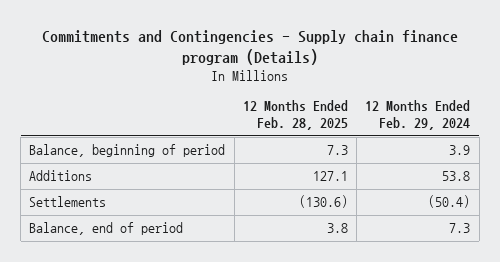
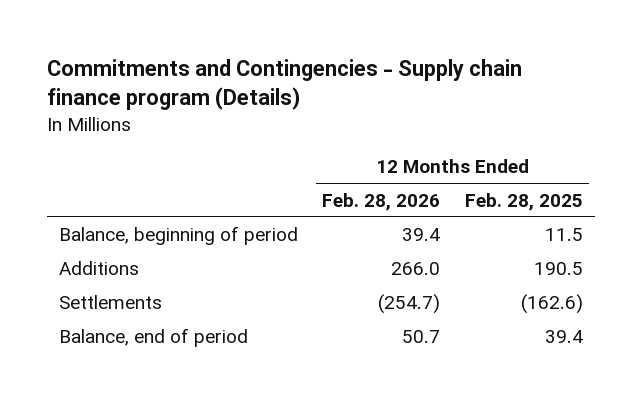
[365,100,471,130] 12 Months Ended Feb. 29, 2024 -> none
none -> [322,192,441,211] Feb. 28, 2026
[326,145,348,156] 7.3 -> [544,228,583,242] 11.5
[312,171,348,182] 127.1 -> [533,262,583,276] 190.5
[298,195,348,209] (130.6) -> [520,294,583,315] (162.6)
[326,223,348,234] 3.8 -> [544,330,583,344] 39.4

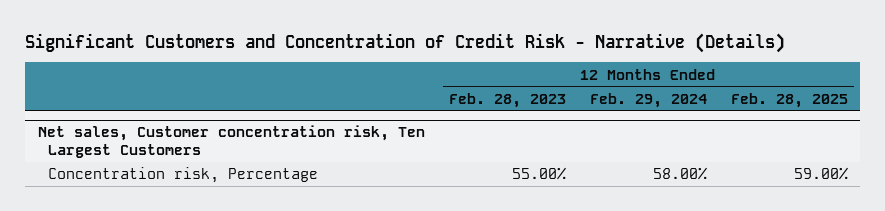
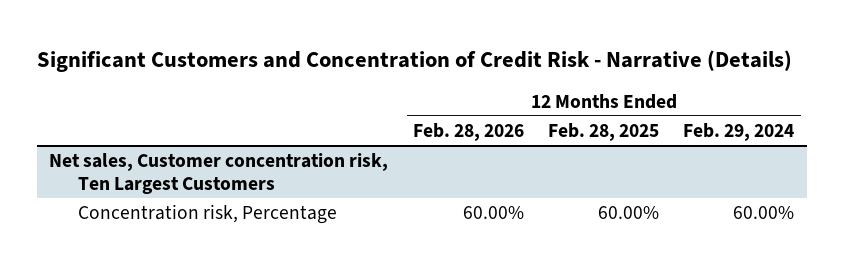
[448,92,566,108] Feb. 28, 2023 -> none
none -> [412,122,524,141] Feb. 28, 2026
[652,167,707,181] 58.00% -> [733,206,795,220] 60.00%
[793,167,848,181] 59.00% -> [598,206,660,220] 60.00%

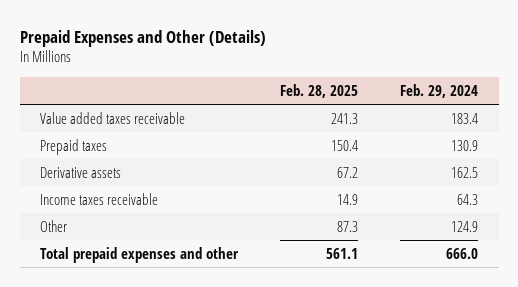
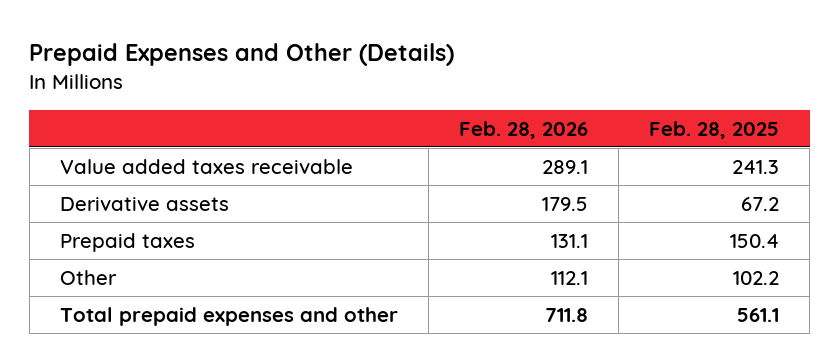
[399,83,478,98] Feb. 29, 2024 -> none
none -> [459,120,589,139] Feb. 28, 2026
[40,192,159,205] Income taxes receivable -> none
[40,138,108,155] Prepaid taxes -> [59,232,195,252] Prepaid taxes
[337,220,359,232] 87.3 -> [733,270,780,285] 102.2

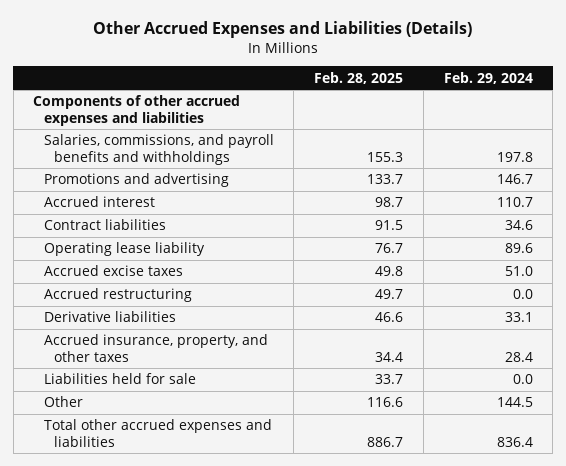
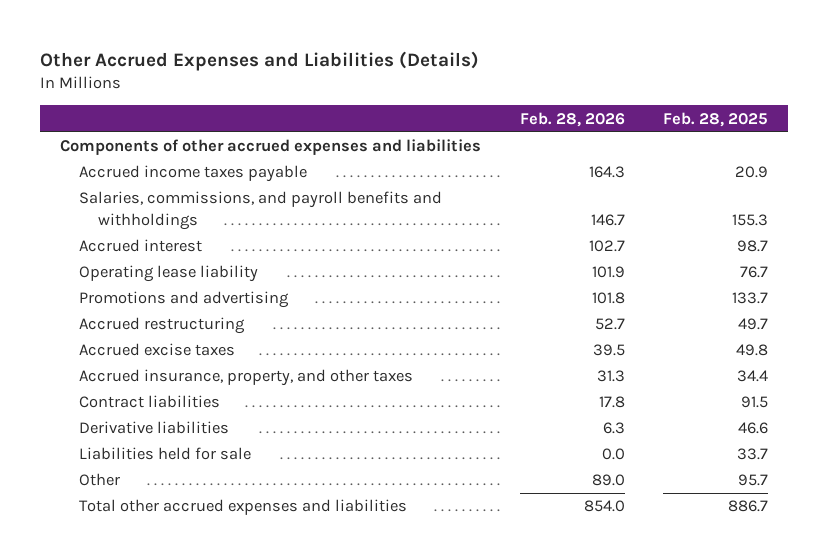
[443,71,533,84] Feb. 29, 2024 -> none
none -> [519,111,625,127] Feb. 28, 2026
none -> [79,165,308,183] Accrued income taxes payable
[43,173,229,188] Promotions and advertising -> [79,291,290,309] Promotions and advertising
[43,265,183,277] Accrued excise taxes -> [79,343,236,357] Accrued excise taxes
[43,219,166,231] Contract liabilities -> [79,395,221,409] Contract liabilities
[43,311,176,323] Derivative liabilities -> [79,421,230,435] Derivative liabilities
[367,397,404,408] 116.6 -> [738,474,769,487] 95.7

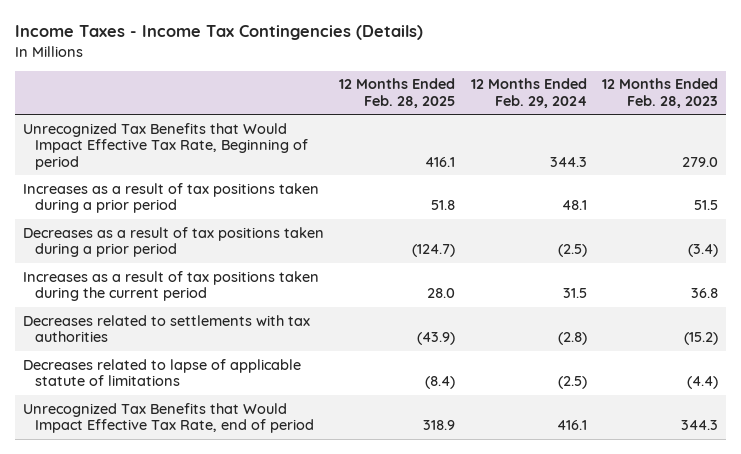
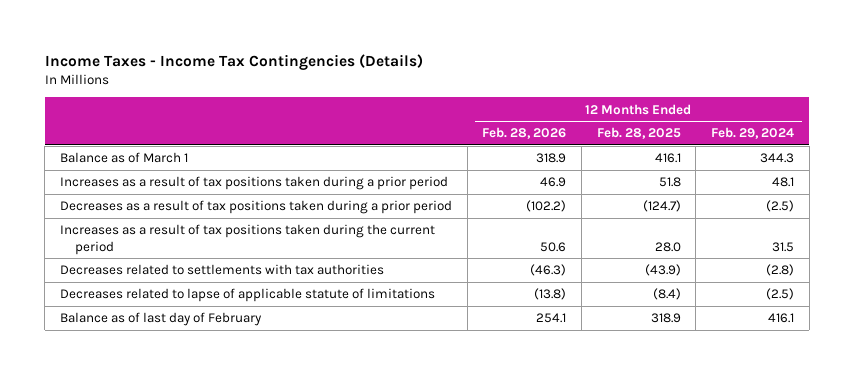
[602,78,719,109] 12 Months Ended Feb. 28, 2023 -> none
none -> [482,127,567,140] Feb. 28, 2026
[22,122,309,170] Unrecognized Tax Benefits that Would Impact Effective Tax Rate, Beginning of period -> [60,152,189,164] Balance as of March 1
[22,402,315,434] Unrecognized Tax Benefits that Would Impact Effective Tax Rate, end of period -> [60,312,263,327] Balance as of last day of February

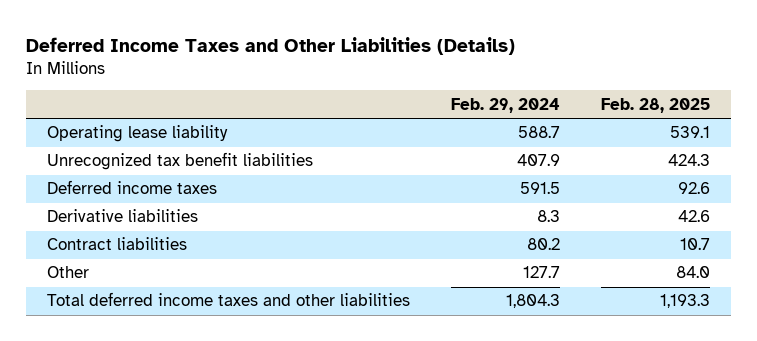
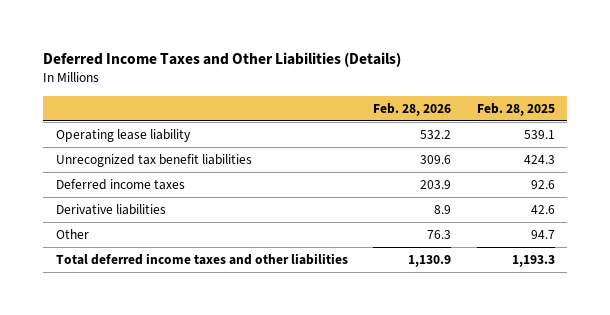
[451,97,561,113] Feb. 29, 2024 -> none
none -> [373,102,452,116] Feb. 28, 2026
[46,237,187,251] Contract liabilities -> none
[676,266,711,279] 84.0 -> [530,229,555,239] 94.7

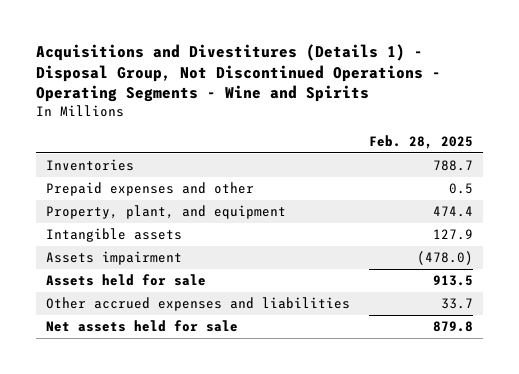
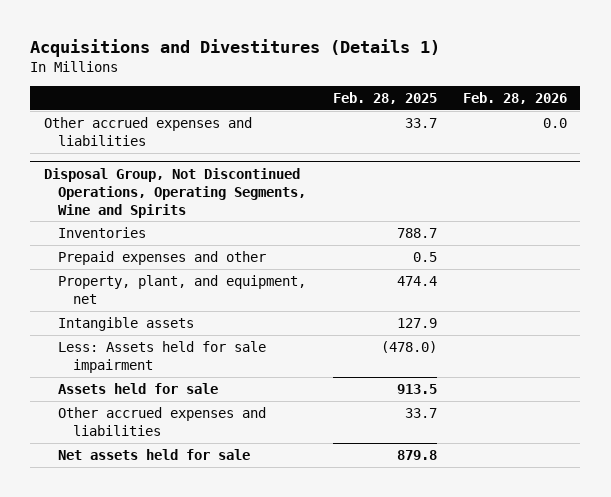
[36,44,442,103] Acquisitions and Divestitures (Details 1) - Disposal Group, Not Discontinued Operations - Operating Segments - Wine and Spirits -> [30,38,441,57] Acquisitions and Divestitures (Details 1)
none -> [462,92,567,105] Feb. 28, 2026
none -> [43,117,252,146] Other accrued expenses and liabilities
none -> [43,168,307,218] Disposal Group, Not Discontinued Operations, Operating Segments, Wine and Spirits
[45,205,286,220] Property, plant, and equipment -> [58,275,307,304] Property, plant, and equipment, net
[45,251,182,266] Assets impairment -> [58,341,267,373] Less: Assets held for sale impairment

